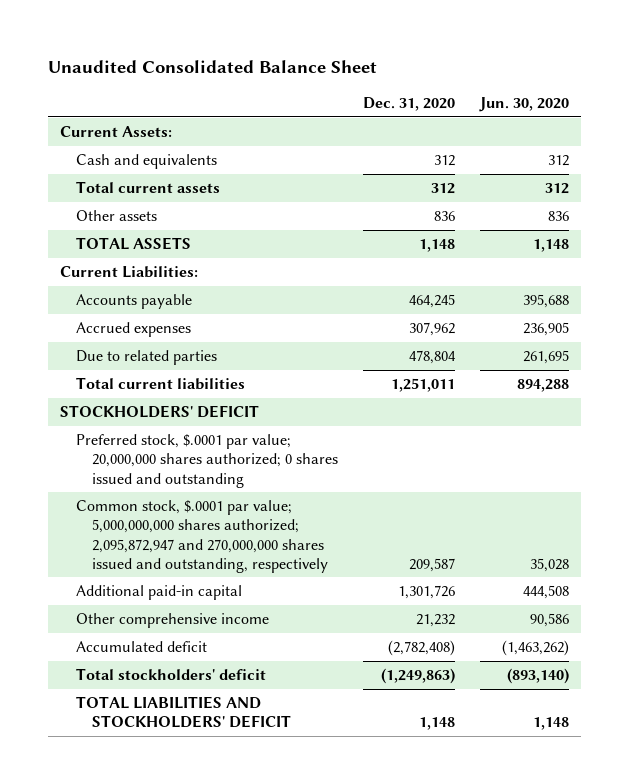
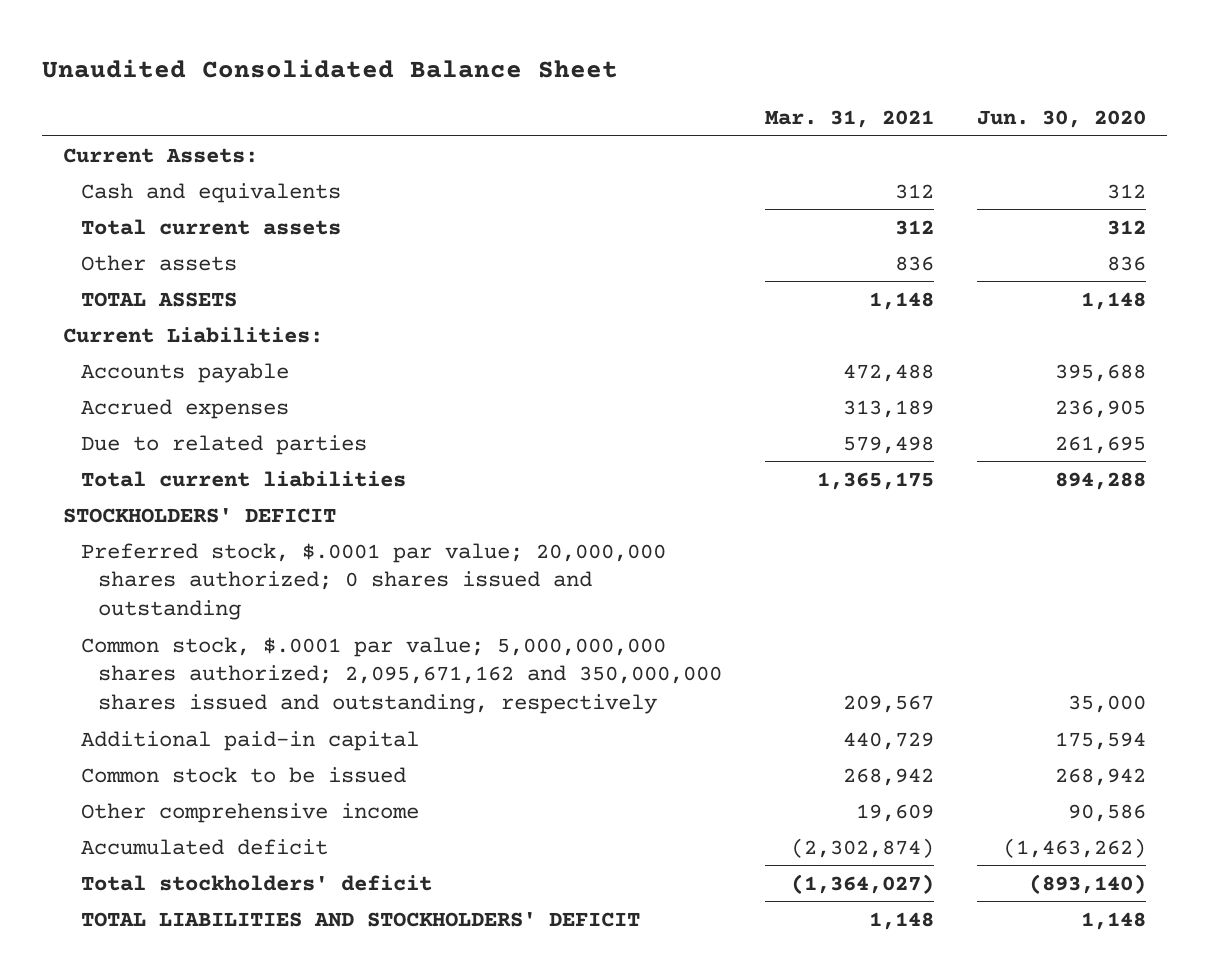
[363,96,456,111] Dec. 31, 2020 -> none
none -> [765,110,935,129] Mar. 31, 2021
[76,500,329,573] Common stock, $.0001 par value; 5,000,000,000 shares authorized; 2,095,872,947 and 270,000,000 shares issued and outstanding, respectively -> [80,636,723,715] Common stock, $.0001 par value; 5,000,000,000 shares authorized; 2,095,671,162 and 350,000,000 shares issued and outstanding, respectively
[529,557,569,572] 35,028 -> [1067,695,1146,714] 35,000
[522,585,569,600] 444,508 -> [1054,731,1146,750] 175,594
none -> [80,766,406,783] Common stock to be issued

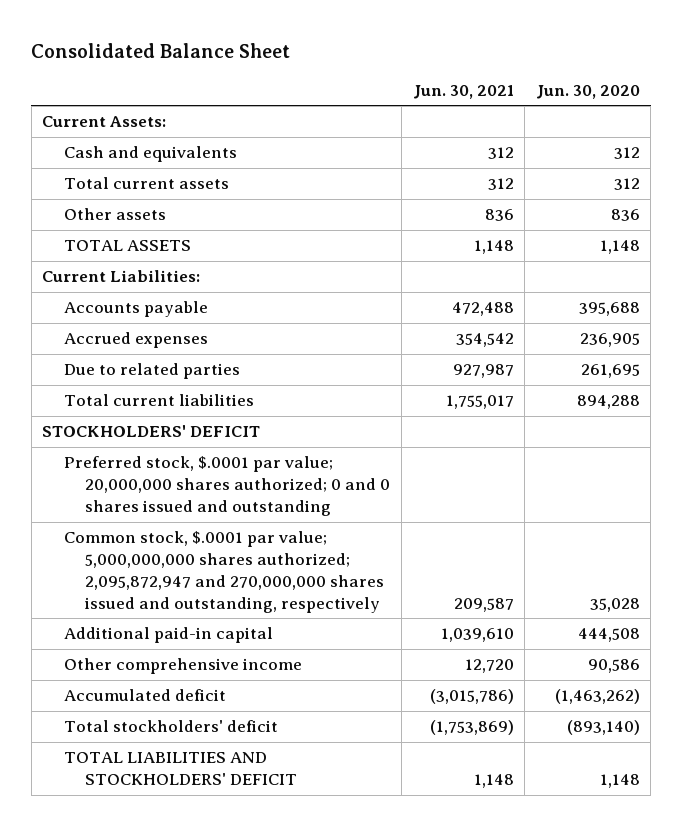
[41,58,618,78] Unaudited Consolidated Balance Sheet -> [31,42,291,58] Consolidated Balance Sheet
[765,110,935,129] Mar. 31, 2021 -> none
none -> [412,84,514,99] Jun. 30, 2021
[80,766,406,783] Common stock to be issued -> none
[80,542,666,621] Preferred stock, $.0001 par value; 20,000,000 shares authorized; 0 shares issued and outstanding -> [63,456,391,516] Preferred stock, $.0001 par value; 20,000,000 shares authorized; 0 and 0 shares issued and outstanding
[80,636,723,715] Common stock, $.0001 par value; 5,000,000,000 shares authorized; 2,095,671,162 and 350,000,000 shares issued and outstanding, respectively -> [63,531,385,613] Common stock, $.0001 par value; 5,000,000,000 shares authorized; 2,095,872,947 and 270,000,000 shares issued and outstanding, respectively
[1067,695,1146,714] 35,000 -> [589,597,640,612] 35,028
[1054,731,1146,750] 175,594 -> [577,628,640,643] 444,508

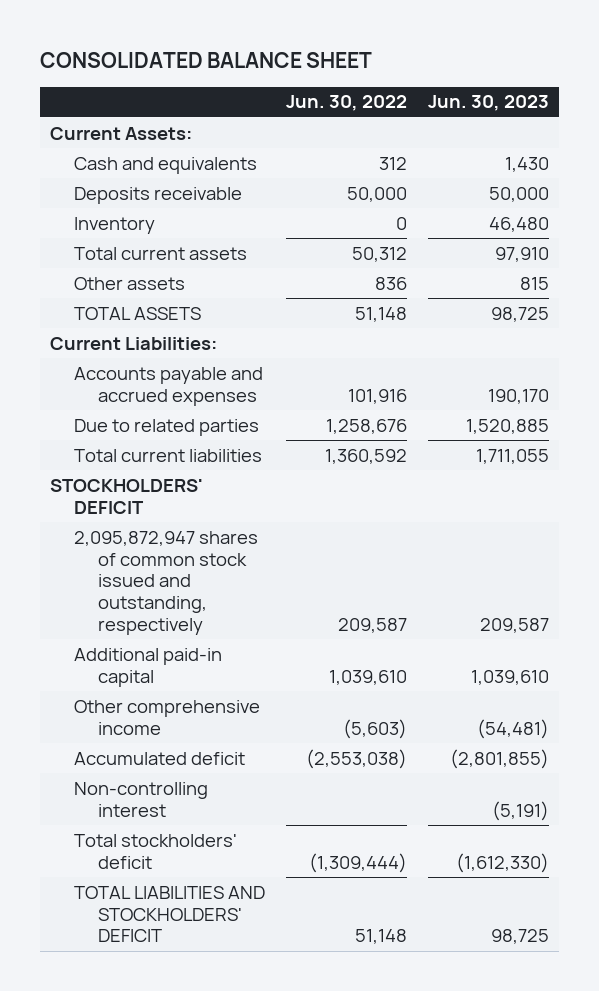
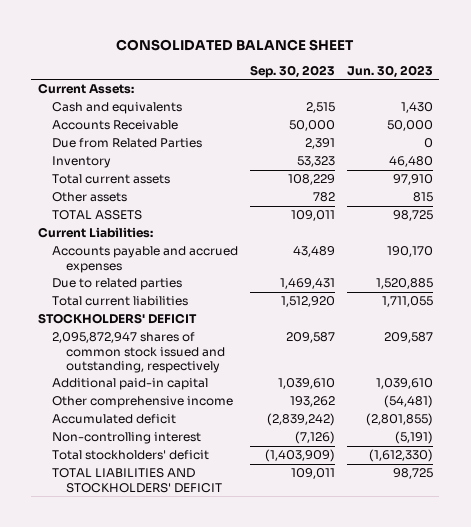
[285,95,407,112] Jun. 30, 2022 -> none
none -> [250,64,336,78] Sep. 30, 2023
[74,186,243,204] Deposits receivable -> [51,120,178,131] Accounts Receivable
none -> [51,138,202,149] Due from Related Parties

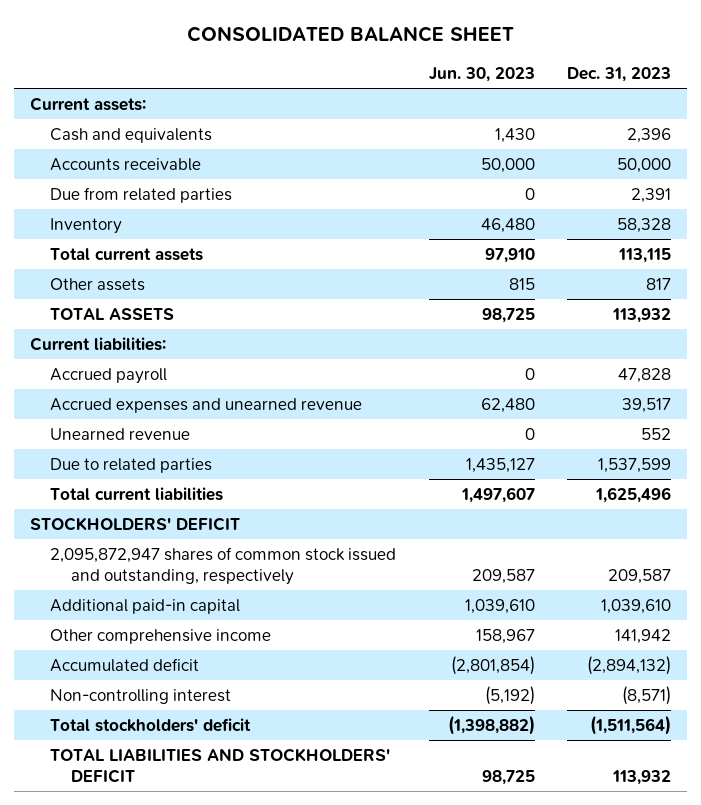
[250,64,336,78] Sep. 30, 2023 -> none
none -> [566,66,671,82] Dec. 31, 2023
[37,83,134,95] Current Assets: -> [30,97,147,112] Current assets:
[51,120,178,131] Accounts Receivable -> [50,158,202,172] Accounts receivable
[51,138,202,149] Due from Related Parties -> [50,187,233,204] Due from related parties
[51,246,238,273] Accounts payable and accrued expenses -> none
[37,227,153,239] Current Liabilities: -> [30,337,167,352] Current liabilities:
none -> [50,368,168,385] Accrued payroll
none -> [50,398,363,414] Accrued expenses and unearned revenue
none -> [50,428,191,441] Unearned revenue
[376,278,434,290] 1,520,885 -> [465,458,535,474] 1,435,127
[382,296,434,308] 1,711,055 -> [460,487,535,504] 1,497,607
[384,395,434,409] (54,481) -> [475,629,535,645] 158,967
[366,413,434,427] (2,801,855) -> [450,656,535,676] (2,801,854)
[395,431,434,445] (5,191) -> [484,686,535,706] (5,192)
[369,449,434,463] (1,612,330) -> [447,715,535,736] (1,398,882)

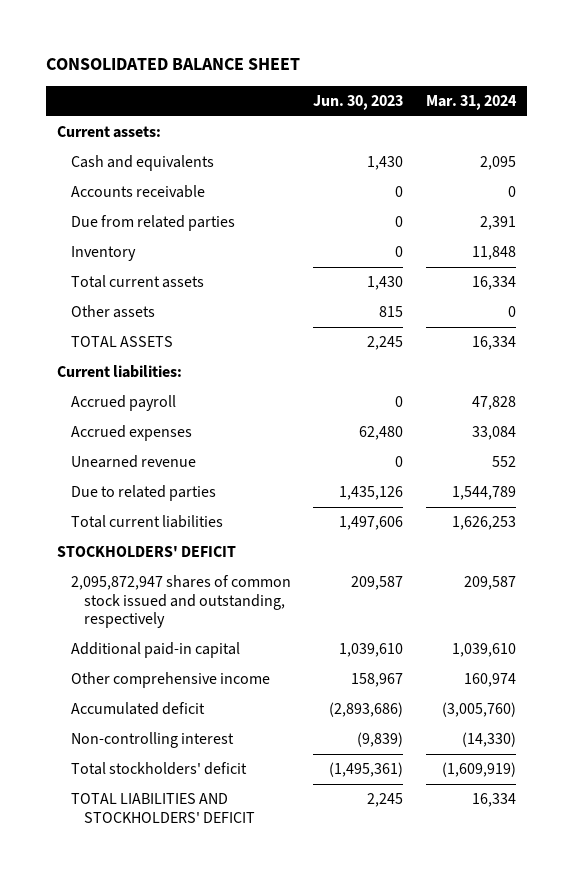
[566,66,671,82] Dec. 31, 2023 -> none
none -> [425,95,517,111] Mar. 31, 2024
[480,158,535,174] 50,000 -> [395,186,404,198] 0
[480,218,535,234] 46,480 -> [395,246,404,258] 0
[484,248,535,264] 97,910 -> [367,276,404,291] 1,430
[481,308,535,324] 98,725 -> [367,336,404,351] 2,245
[50,398,363,414] Accrued expenses and unearned revenue -> [70,425,192,442] Accrued expenses
[465,458,535,474] 1,435,127 -> [339,486,404,501] 1,435,126
[460,487,535,504] 1,497,607 -> [339,516,404,531] 1,497,606
[450,656,535,676] (2,801,854) -> [329,702,404,718] (2,893,686)
[484,686,535,706] (5,192) -> [357,732,404,748] (9,839)
[447,715,535,736] (1,398,882) -> [329,762,404,778] (1,495,361)
[481,770,535,786] 98,725 -> [367,793,404,808] 2,245

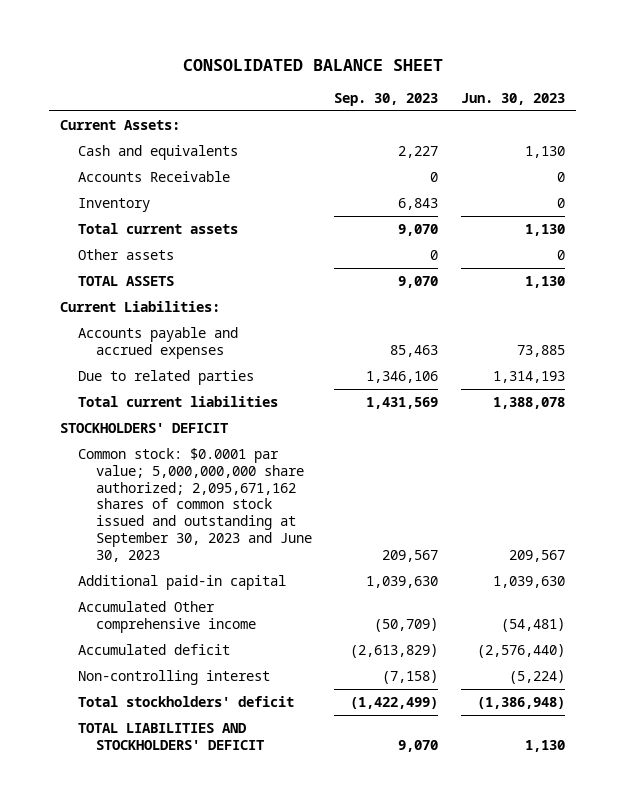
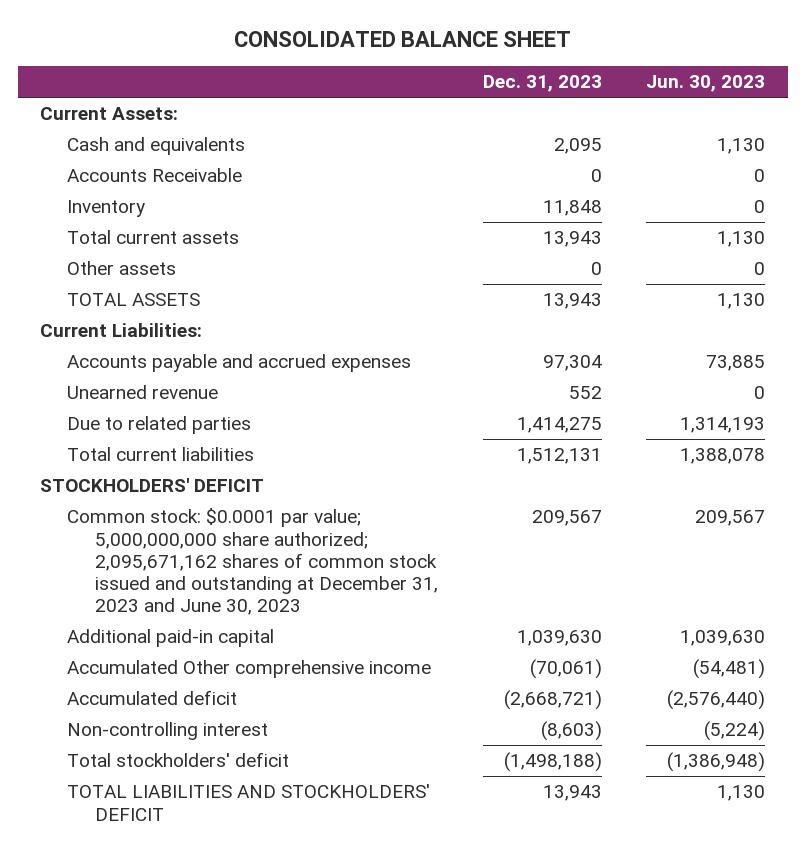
[334,92,439,106] Sep. 30, 2023 -> none
none -> [482,75,602,93] Dec. 31, 2023
none -> [67,385,219,400] Unearned revenue
[77,447,312,562] Common stock: $0.0001 par value; 5,000,000,000 share authorized; 2,095,671,162 shares of common stock issued and outstanding at September 30, 2023 and June 30, 2023 -> [67,508,438,616] Common stock: $0.0001 par value; 5,000,000,000 share authorized; 2,095,671,162 shares of common stock issued and outstanding at December 31, 2023 and June 30, 2023

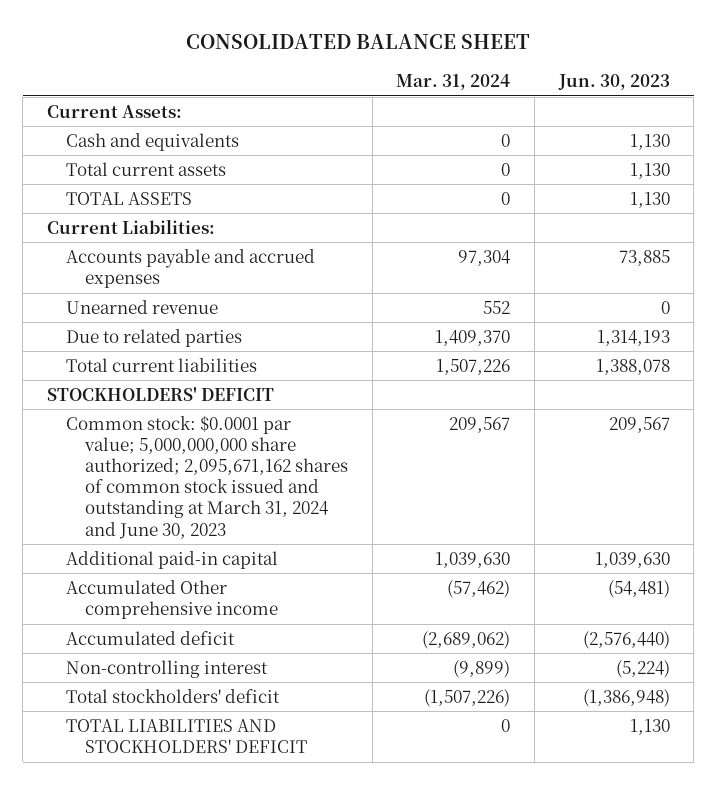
[482,75,602,93] Dec. 31, 2023 -> none
none -> [396,74,511,91] Mar. 31, 2024
[67,168,243,183] Accounts Receivable -> none
[67,200,146,218] Inventory -> none
[67,261,177,276] Other assets -> none
[67,508,438,616] Common stock: $0.0001 par value; 5,000,000,000 share authorized; 2,095,671,162 shares of common stock issued and outstanding at December 31, 2023 and June 30, 2023 -> [65,414,349,539] Common stock: $0.0001 par value; 5,000,000,000 share authorized; 2,095,671,162 shares of common stock issued and outstanding at March 31, 2024 and June 30, 2023

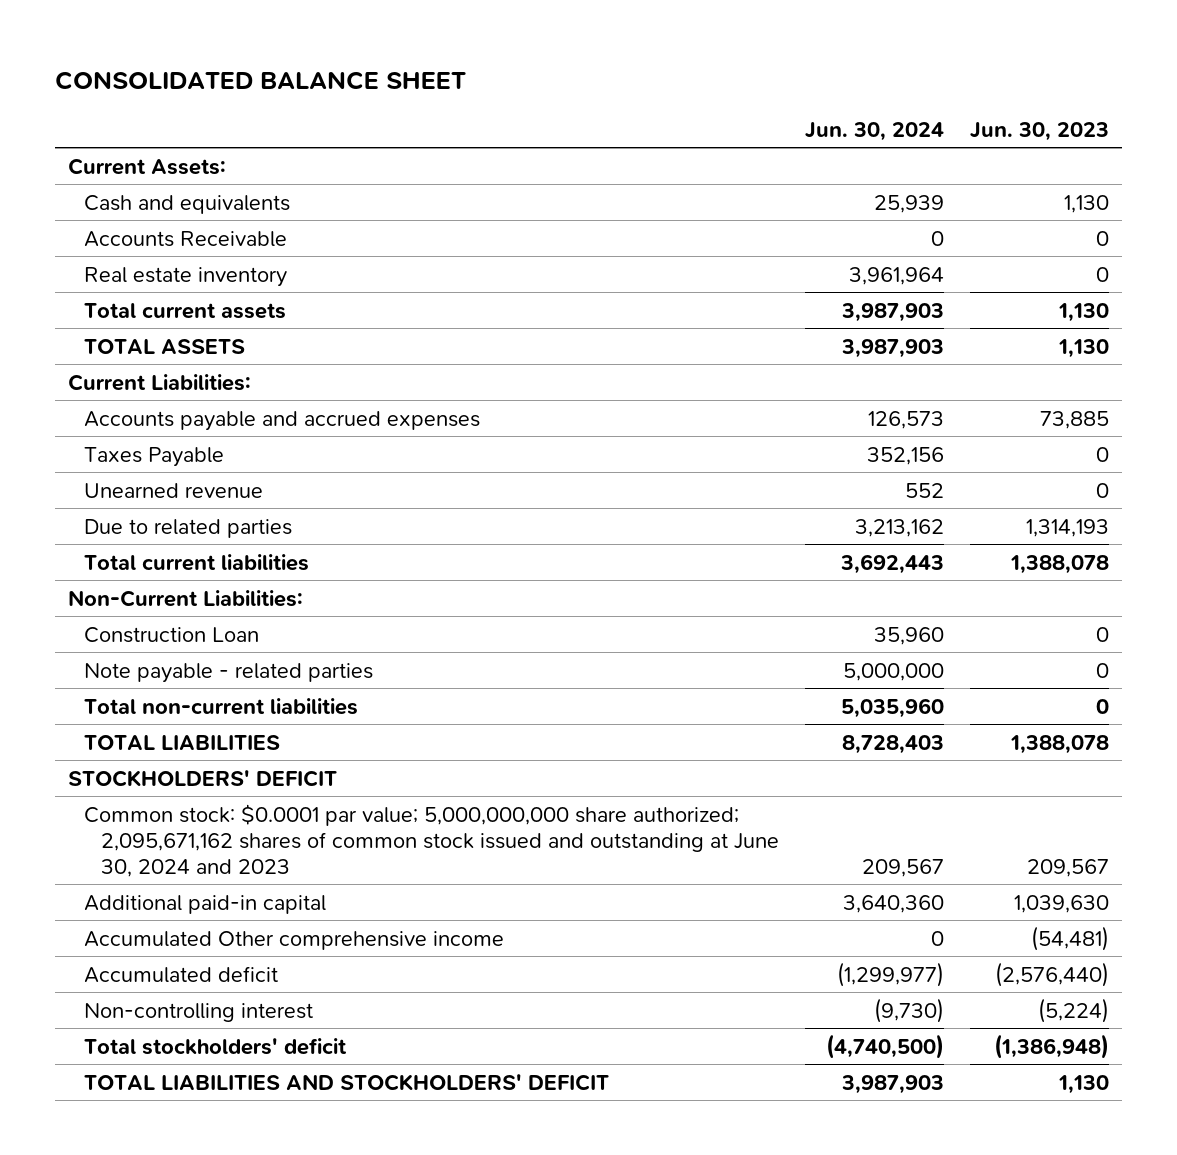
[396,74,511,91] Mar. 31, 2024 -> none
none -> [805,121,945,141] Jun. 30, 2024
none -> [84,230,288,247] Accounts Receivable
none -> [84,266,288,287] Real estate inventory
none -> [84,446,225,467] Taxes Payable
none -> [67,589,303,607] Non-Current Liabilities:
none -> [84,626,260,643] Construction Loan
none -> [84,662,374,683] Note payable - related parties
none -> [84,697,359,715] Total non-current liabilities
none -> [84,734,281,750] TOTAL LIABILITIES
[65,414,349,539] Common stock: $0.0001 par value; 5,000,000,000 share authorized; 2,095,671,162 shares of common stock issued and outstanding at March 31, 2024 and June 30, 2023 -> [84,803,779,877] Common stock: $0.0001 par value; 5,000,000,000 share authorized; 2,095,671,162 shares of common stock issued and outstanding at June 30, 2024 and 2023

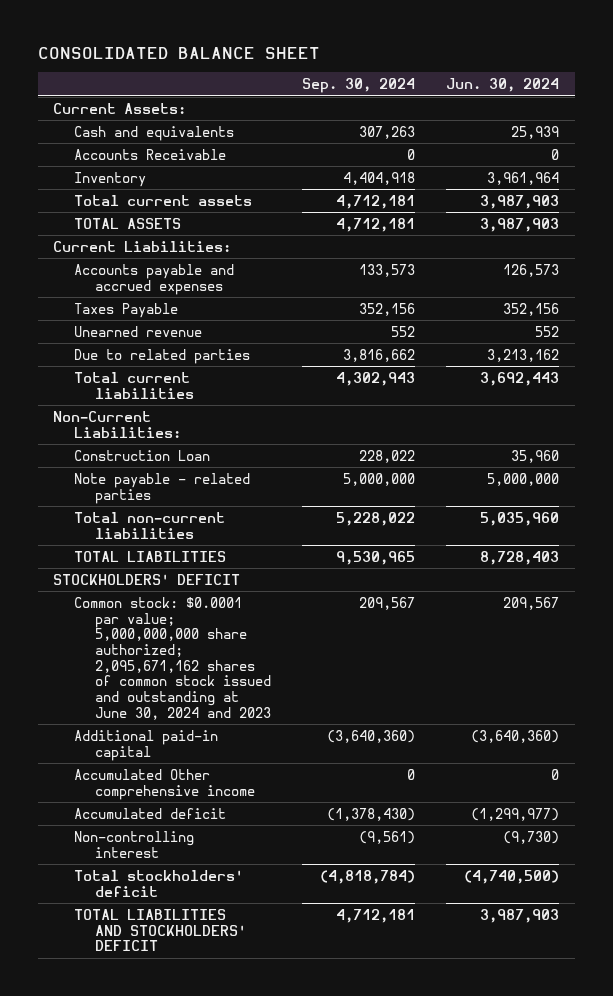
[970,121,1110,141] Jun. 30, 2023 -> none
none -> [302,78,416,94] Sep. 30, 2024
[84,266,288,287] Real estate inventory -> [74,171,147,187] Inventory
[843,894,945,913] 3,640,360 -> [471,729,560,743] (3,640,360)

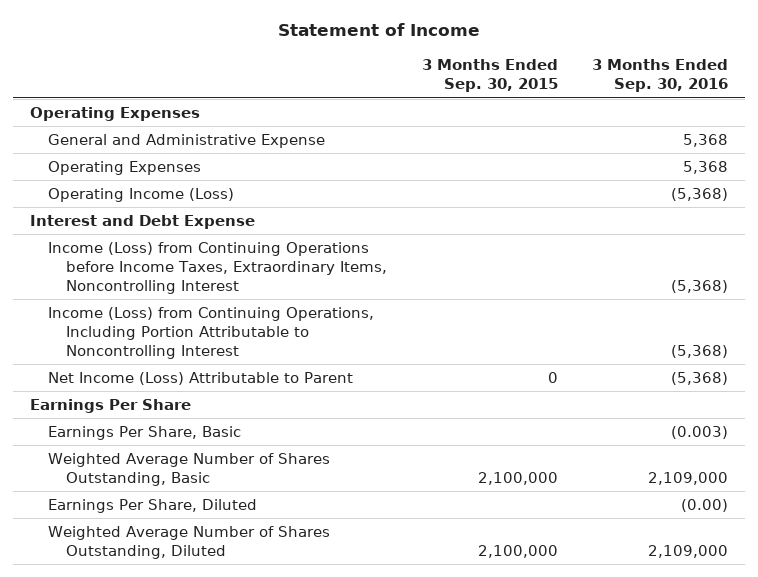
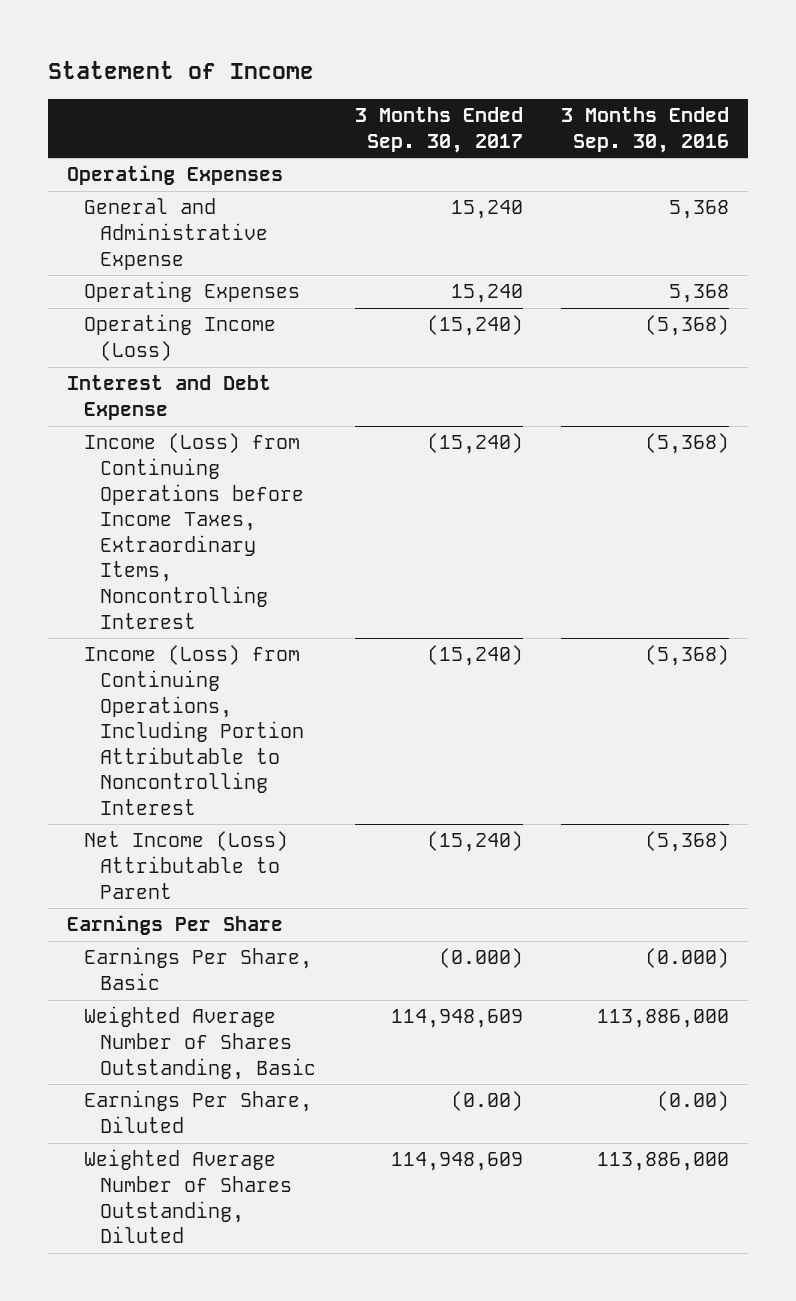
[421,59,558,93] 3 Months Ended Sep. 30, 2015 -> none
none -> [354,106,523,153] 3 Months Ended Sep. 30, 2017
[670,426,728,440] (0.003) -> [644,948,729,969] (0.000)
[647,472,728,486] 2,109,000 -> [596,1009,729,1029] 113,886,000
[647,545,728,559] 2,109,000 -> [596,1152,729,1172] 113,886,000

